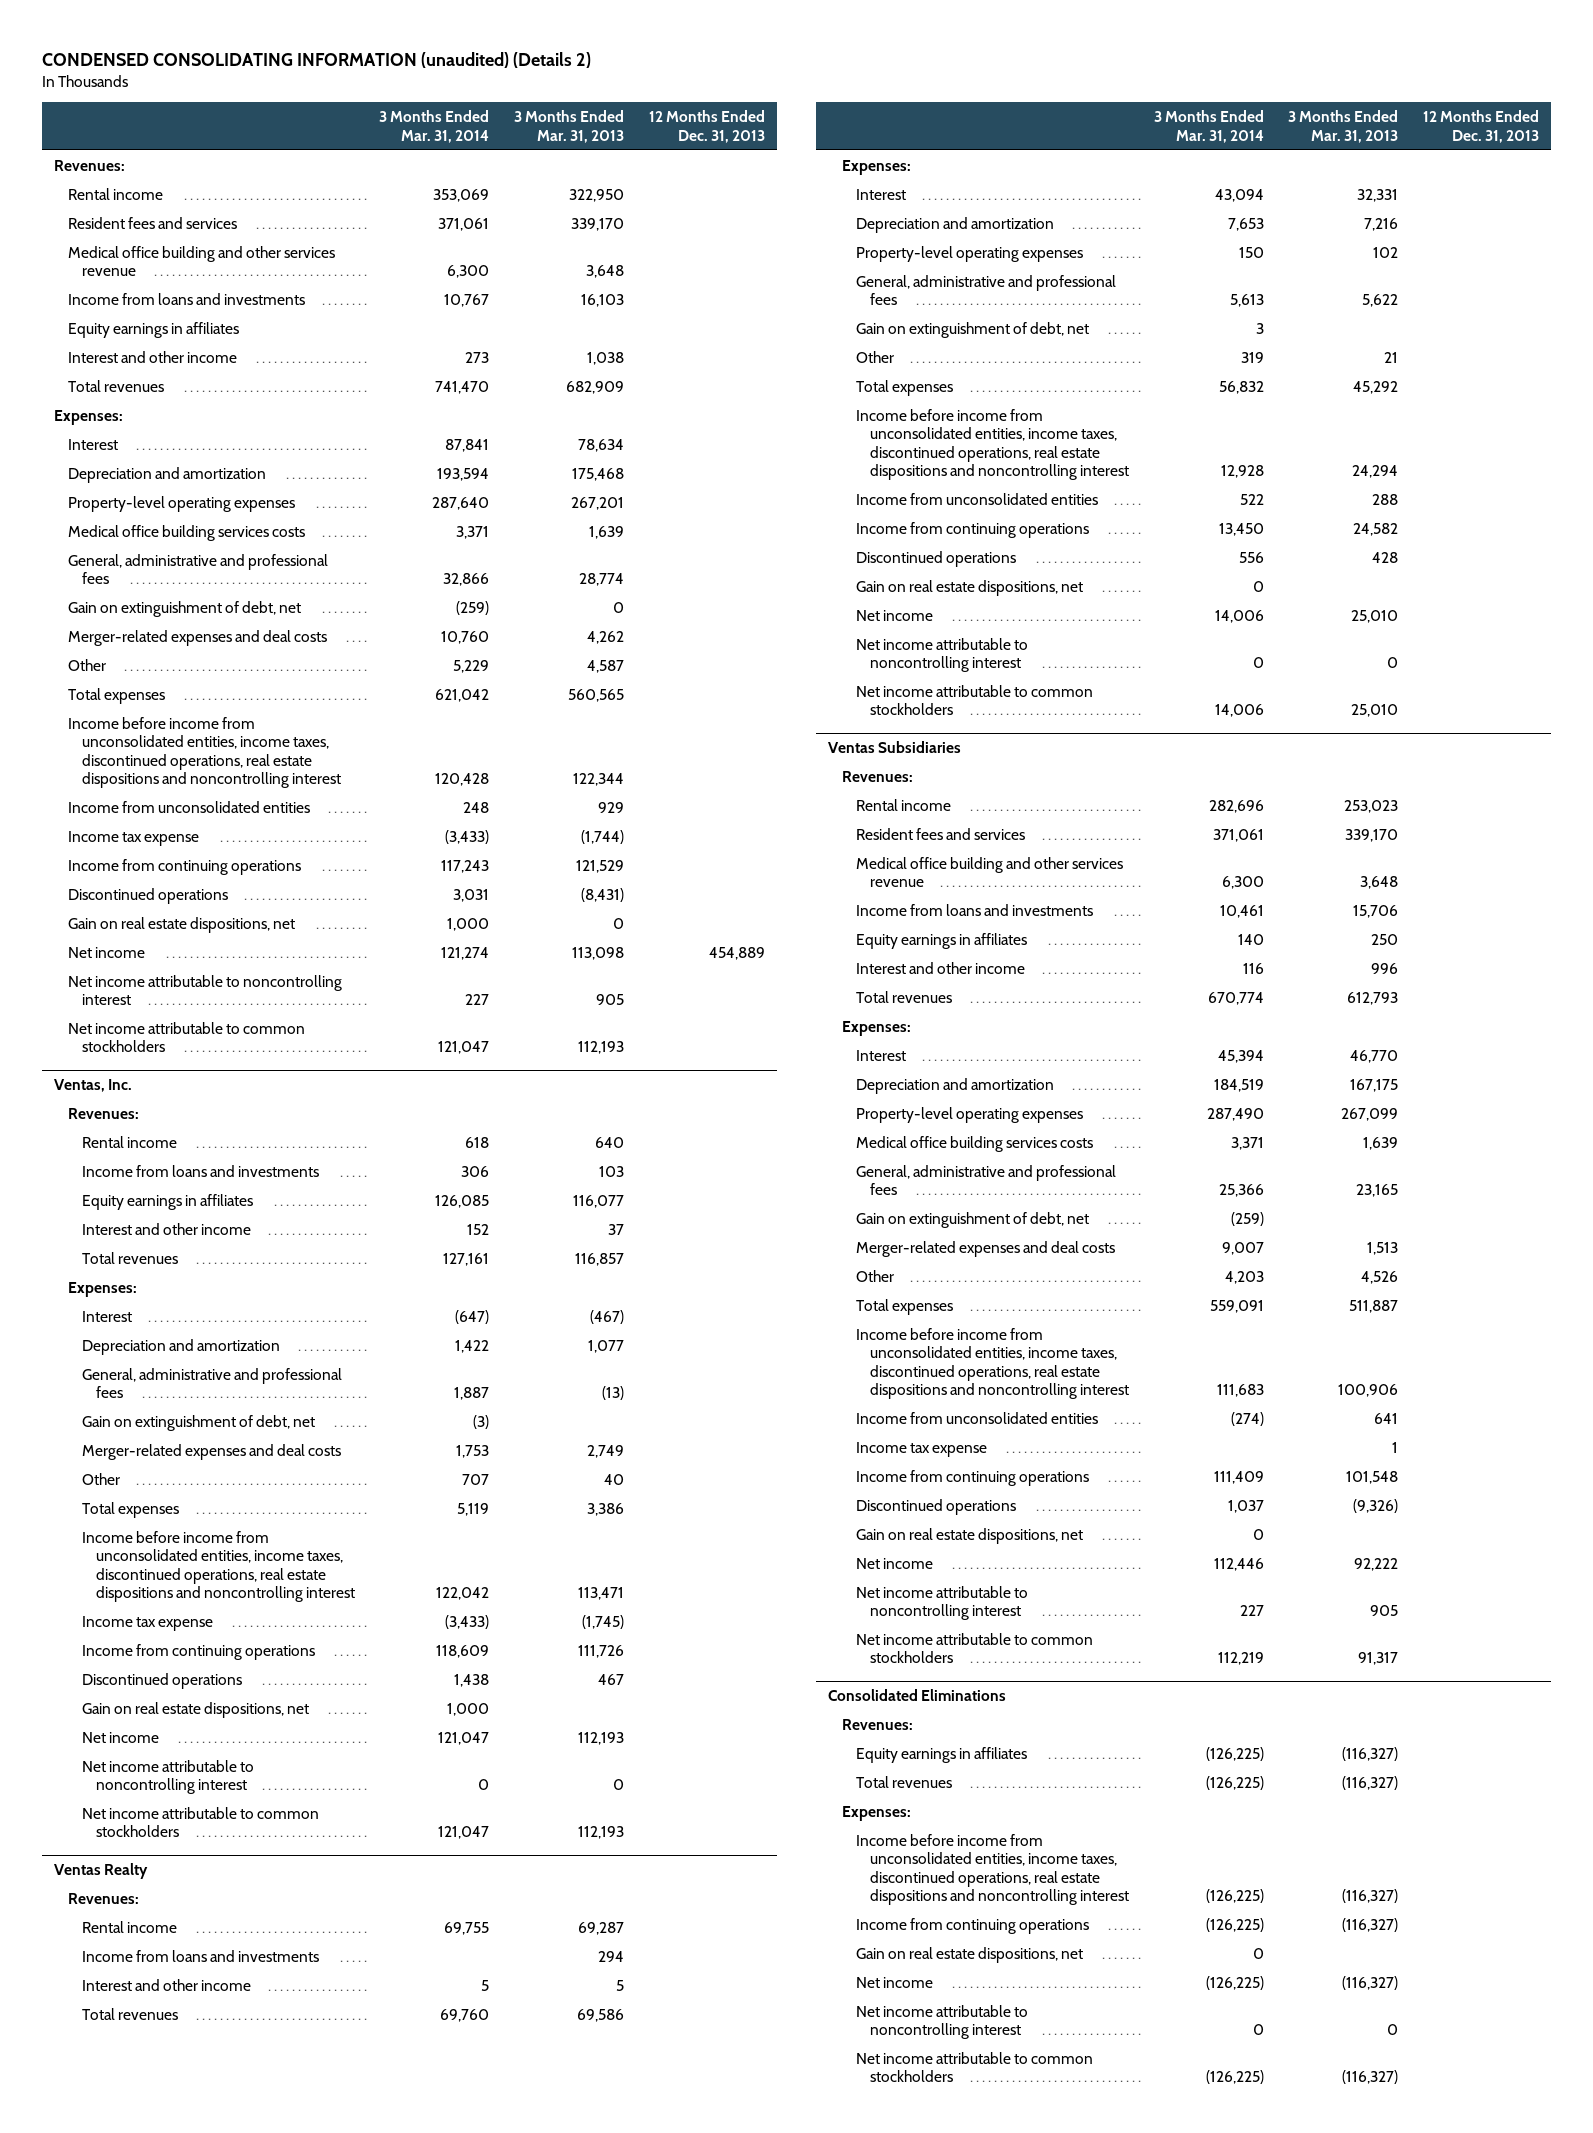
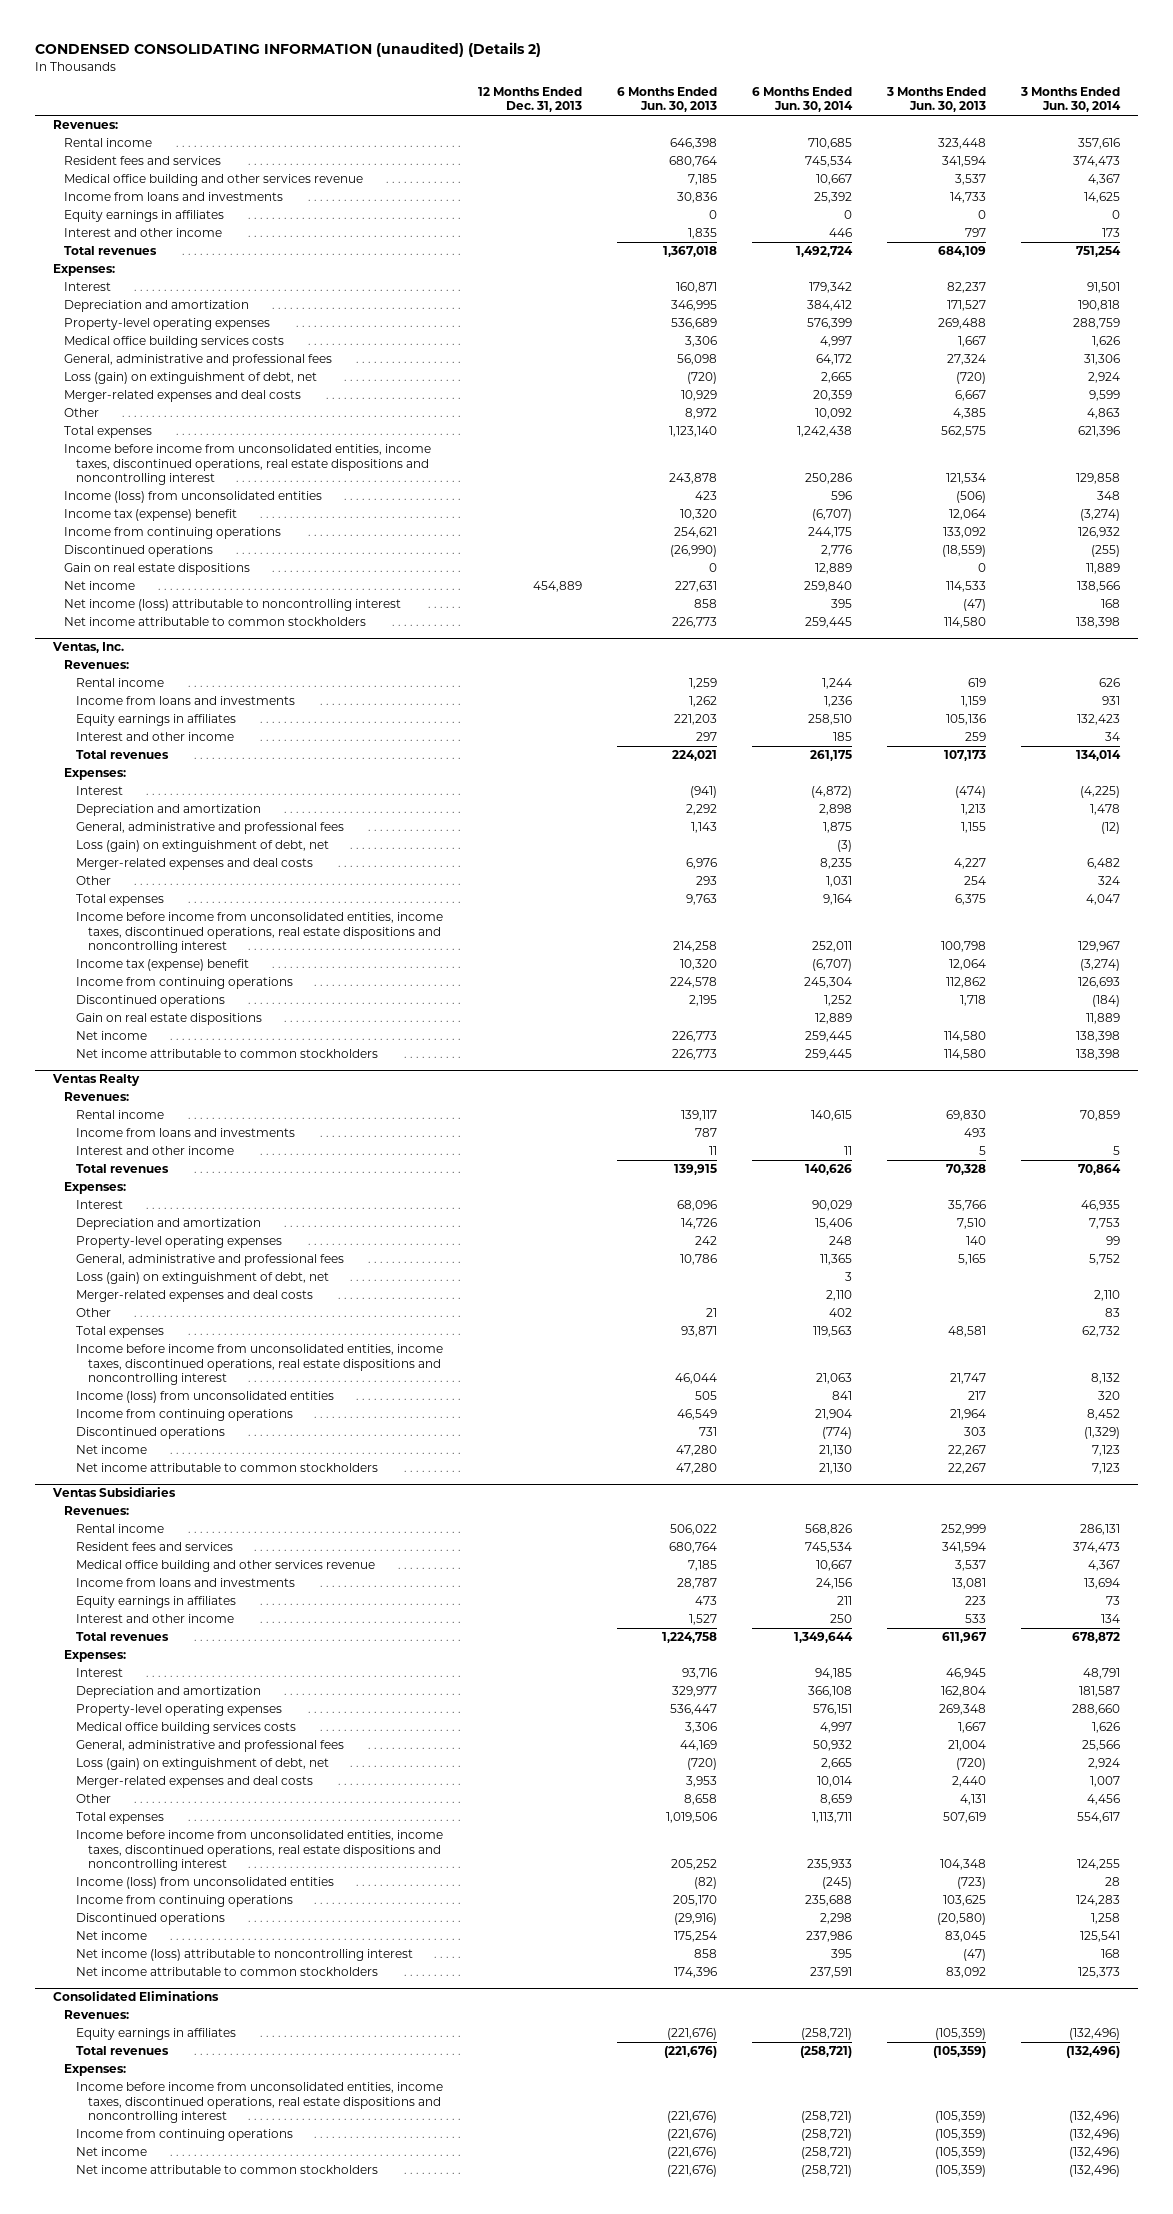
[379,110,490,143] 3 Months Ended Mar. 31, 2014 -> none
[514,110,625,143] 3 Months Ended Mar. 31, 2013 -> none
none -> [617,87,718,113] 6 Months Ended Jun. 30, 2013
none -> [752,87,854,113] 6 Months Ended Jun. 30, 2014
none -> [886,87,987,113] 3 Months Ended Jun. 30, 2013
none -> [1020,87,1122,113] 3 Months Ended Jun. 30, 2014
[67,600,301,617] Gain on extinguishment of debt, net -> [64,372,318,385] Loss (gain) on extinguishment of debt, net
[67,800,310,813] Income from unconsolidated entities -> [64,491,323,504] Income (loss) from unconsolidated entities
[67,830,199,846] Income tax expense -> [64,509,238,522] Income tax (expense) benefit
[67,916,295,933] Gain on real estate dispositions, net -> [64,563,251,576] Gain on real estate dispositions
[67,974,342,1006] Net income attributable to noncontrolling interest -> [64,599,402,612] Net income (loss) attributable to noncontrolling interest
[81,1414,315,1431] Gain on extinguishment of debt, net -> [76,840,330,853] Loss (gain) on extinguishment of debt, net
[81,1615,213,1631] Income tax expense -> [76,959,250,972] Income tax (expense) benefit
[81,1701,309,1718] Gain on real estate dispositions, net -> [76,1013,263,1026] Gain on real estate dispositions
[81,1759,254,1795] Net income attributable to noncontrolling interest -> none
[856,321,1090,338] Gain on extinguishment of debt, net -> [76,1272,330,1285] Loss (gain) on extinguishment of debt, net
none -> [76,1290,314,1303] Merger-related expenses and deal costs
[856,492,1099,505] Income from unconsolidated entities -> [76,1391,335,1404] Income (loss) from unconsolidated entities
[856,579,1084,596] Gain on real estate dispositions, net -> none
[856,637,1029,673] Net income attributable to noncontrolling interest -> none
[856,1211,1090,1228] Gain on extinguishment of debt, net -> [76,1758,330,1771] Loss (gain) on extinguishment of debt, net
[856,1441,988,1457] Income tax expense -> none
[856,1411,1099,1424] Income from unconsolidated entities -> [76,1877,335,1890] Income (loss) from unconsolidated entities
[856,1527,1084,1544] Gain on real estate dispositions, net -> none
[856,1585,1029,1621] Net income attributable to noncontrolling interest -> [76,1949,414,1962] Net income (loss) attributable to noncontrolling interest
[856,1946,1084,1963] Gain on real estate dispositions, net -> none
[856,2004,1029,2040] Net income attributable to noncontrolling interest -> none

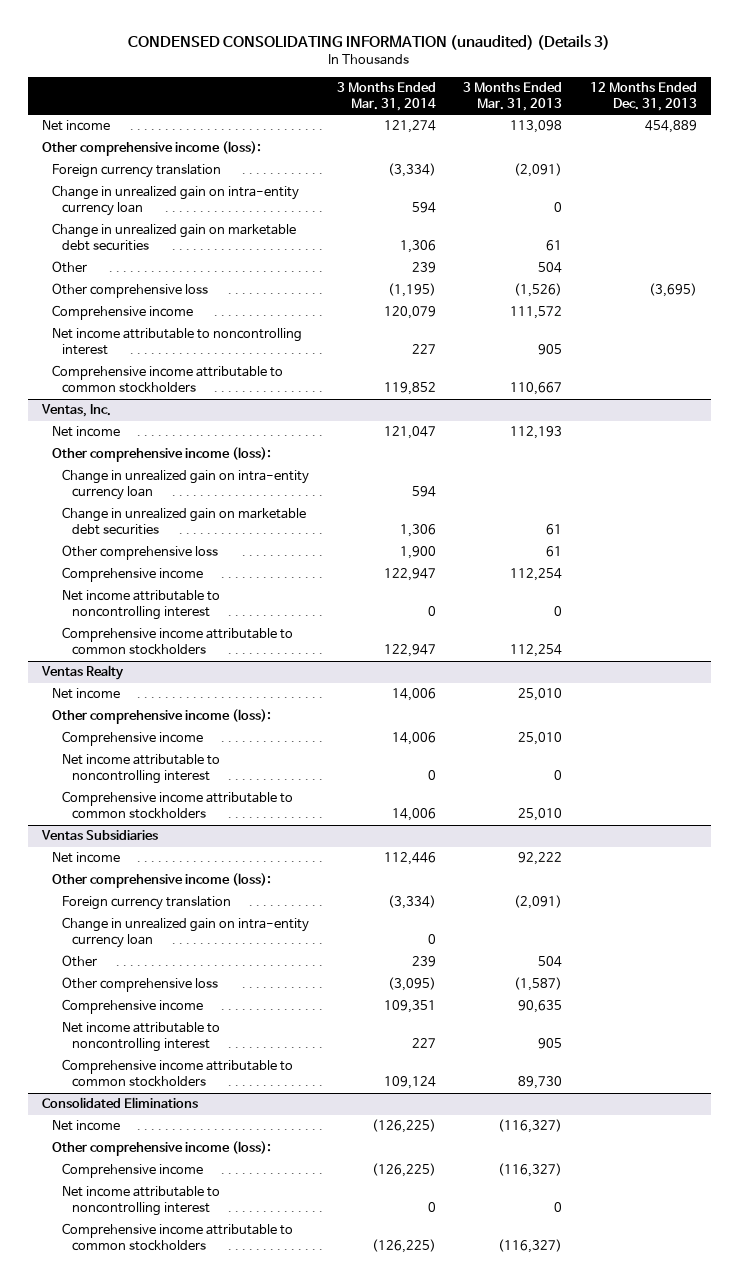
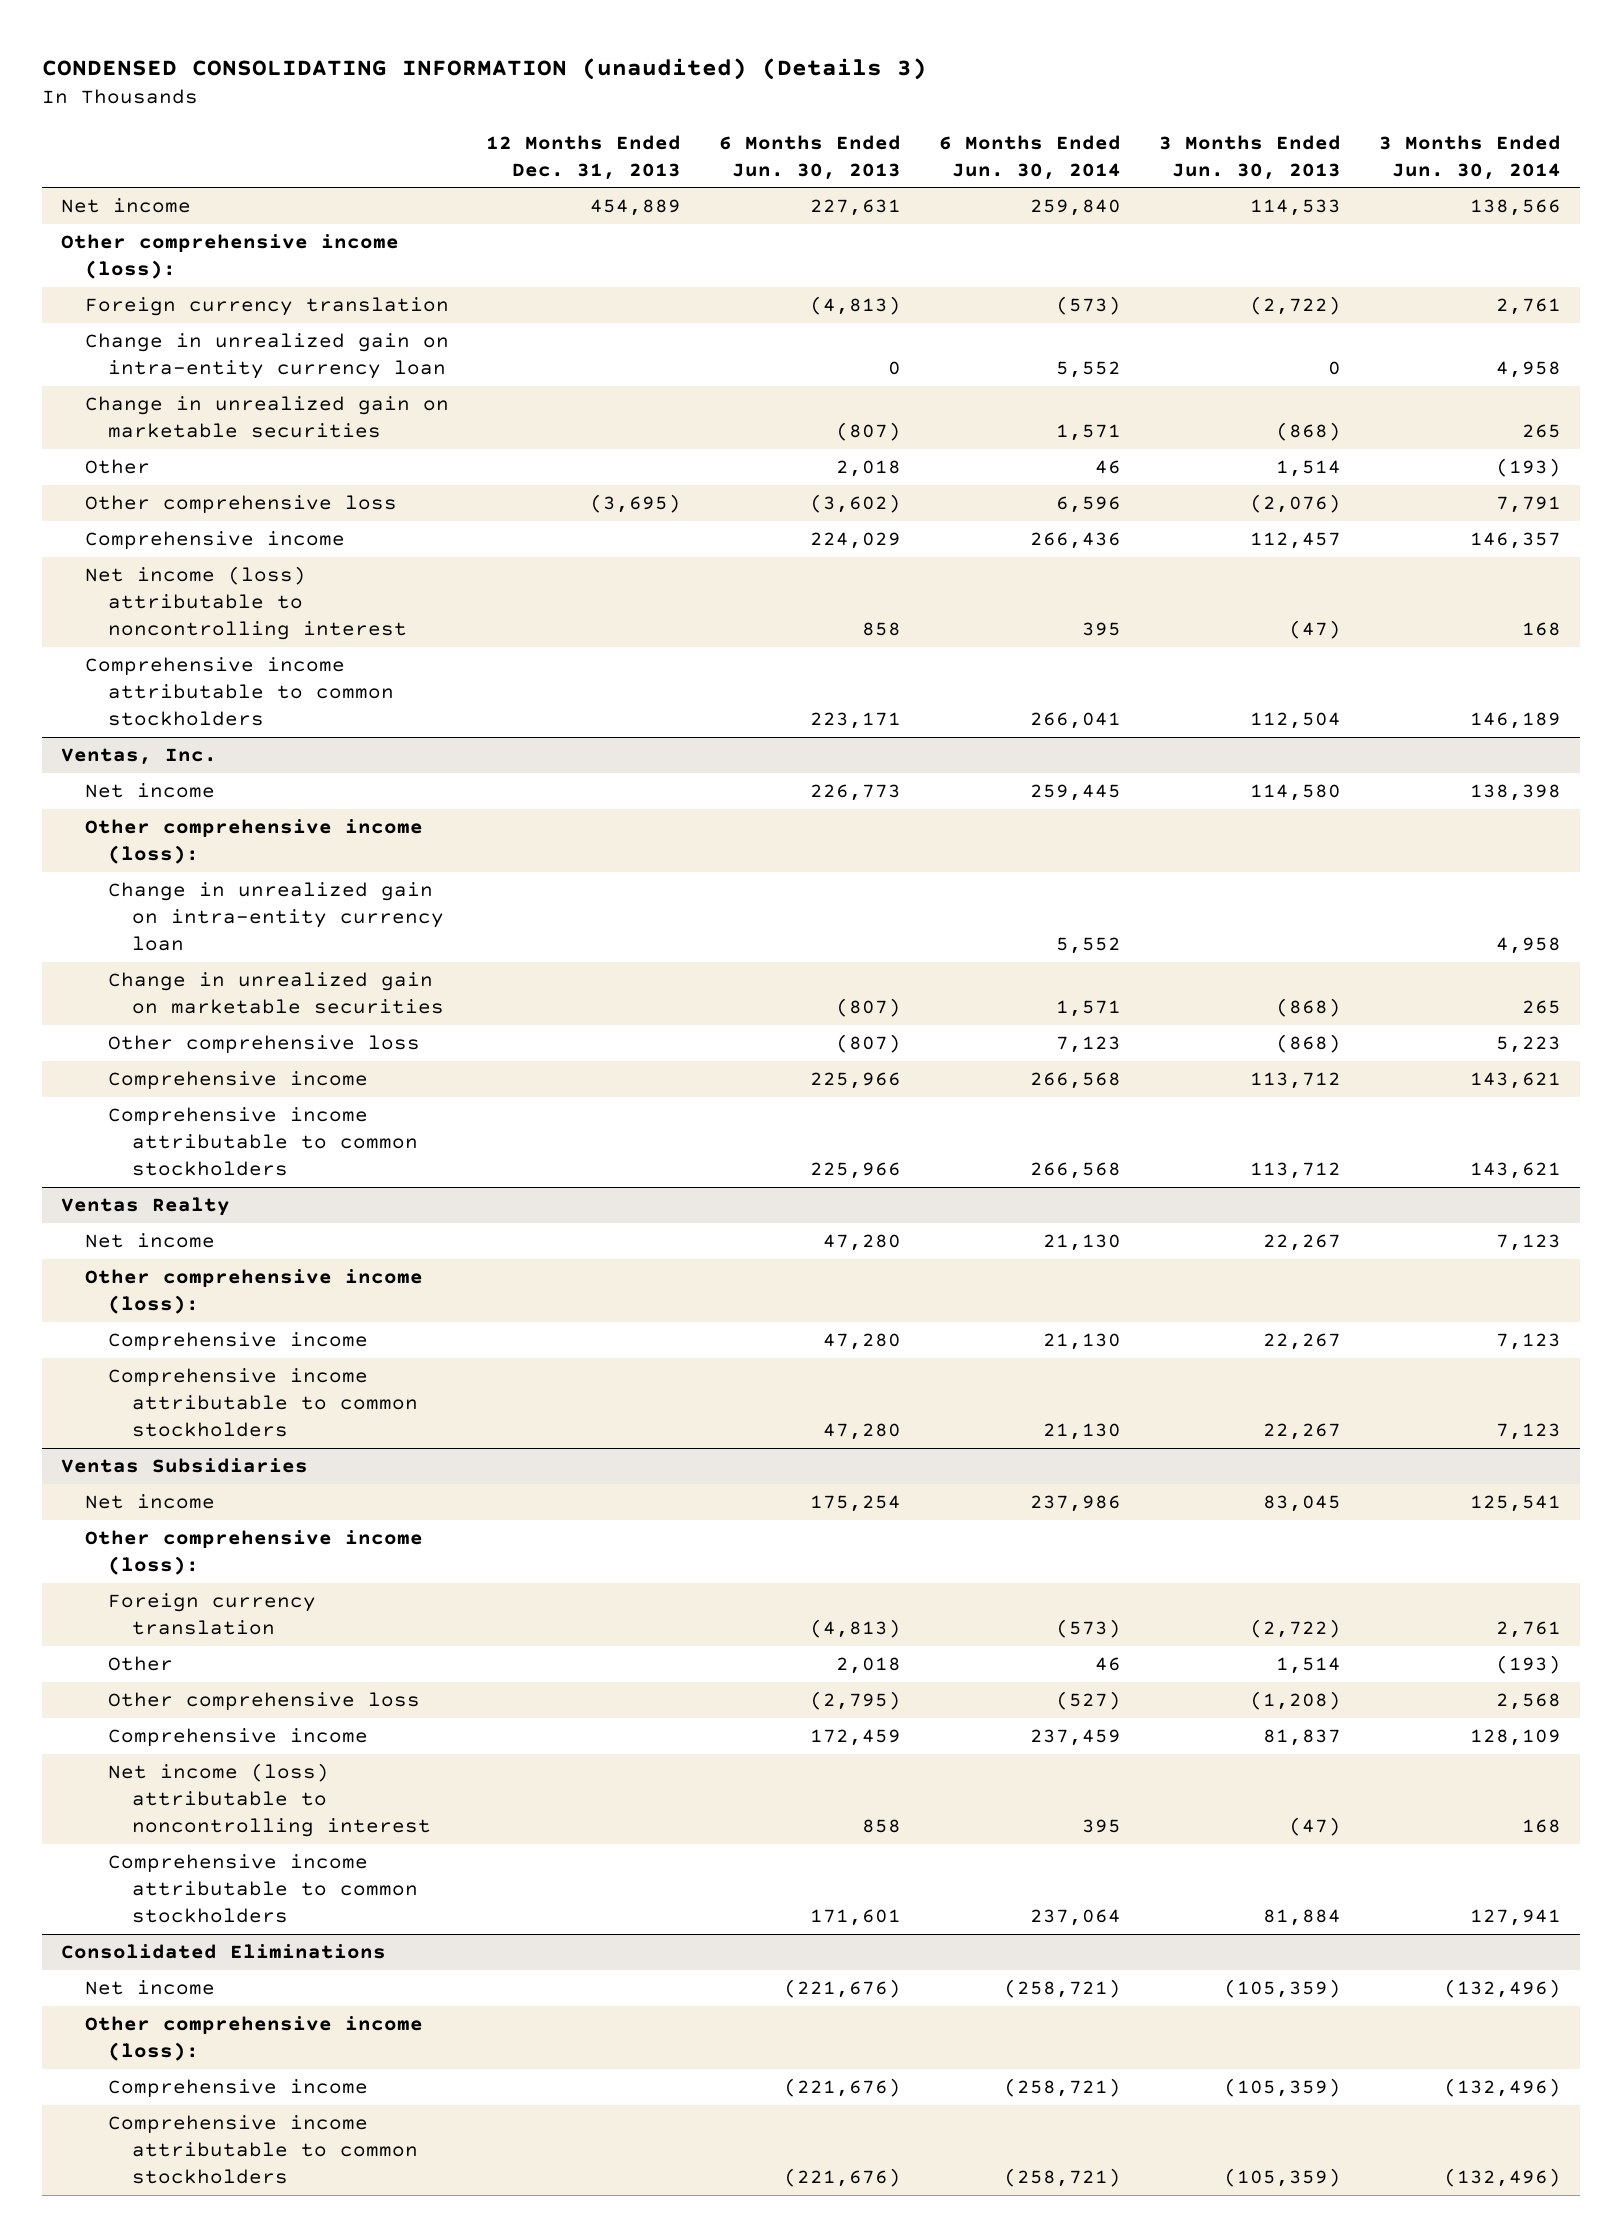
[336,81,436,111] 3 Months Ended Mar. 31, 2014 -> none
[463,81,563,111] 3 Months Ended Mar. 31, 2013 -> none
none -> [719,134,902,180] 6 Months Ended Jun. 30, 2013
none -> [939,134,1122,180] 6 Months Ended Jun. 30, 2014
none -> [1159,134,1342,180] 3 Months Ended Jun. 30, 2013
none -> [1379,134,1562,180] 3 Months Ended Jun. 30, 2014
[52,223,297,252] Change in unrealized gain on marketable debt securities -> [84,396,449,439] Change in unrealized gain on marketable securities
[52,328,303,356] Net income attributable to noncontrolling interest -> [84,566,408,640] Net income (loss) attributable to noncontrolling interest
[62,507,307,536] Change in unrealized gain on marketable debt securities -> [108,972,444,1015] Change in unrealized gain on marketable securities
[62,590,221,621] Net income attributable to noncontrolling interest -> none
[62,754,221,785] Net income attributable to noncontrolling interest -> none
[62,917,310,949] Change in unrealized gain on intra-entity currency loan -> none
[62,1022,221,1053] Net income attributable to noncontrolling interest -> [108,1763,431,1837] Net income (loss) attributable to noncontrolling interest
[62,1186,221,1217] Net income attributable to noncontrolling interest -> none

